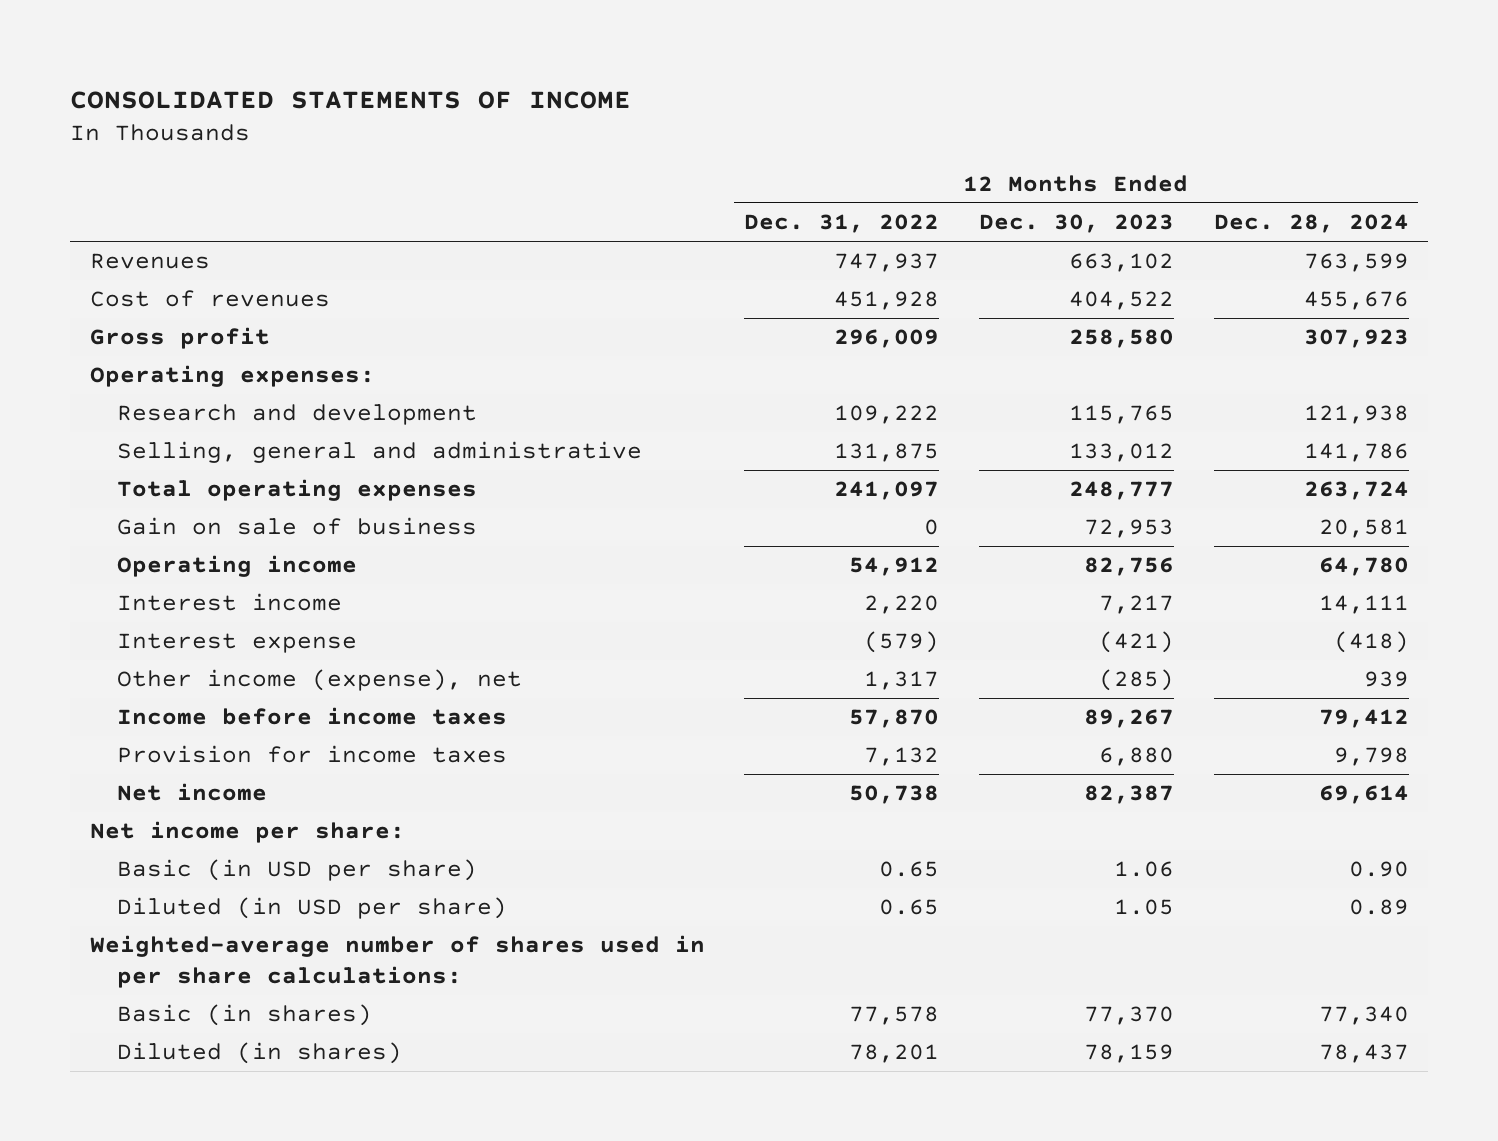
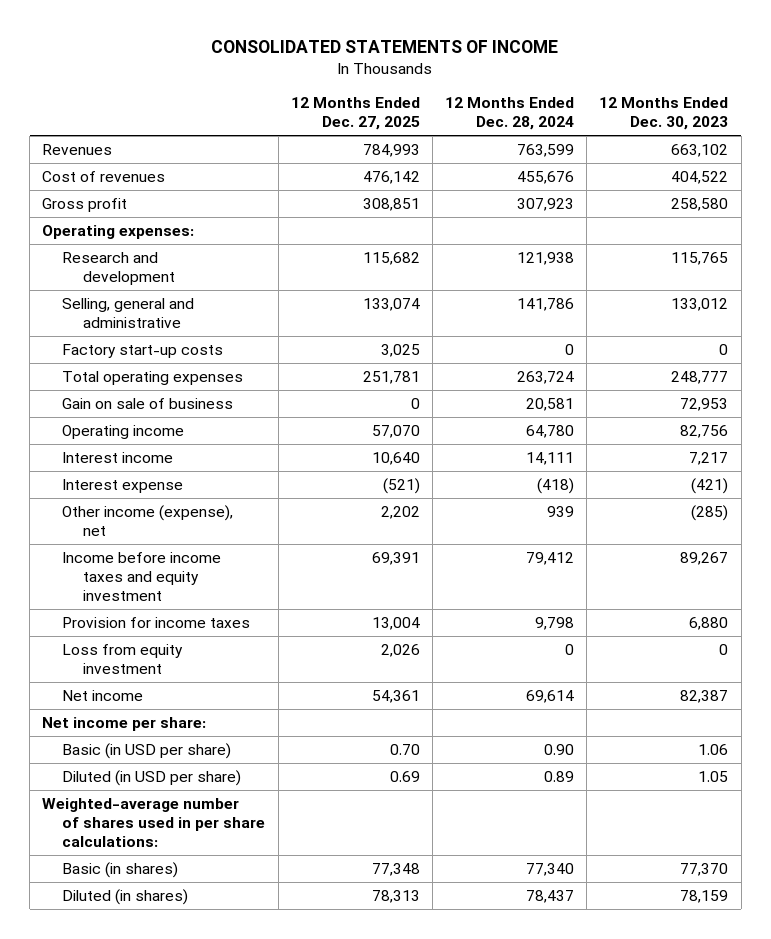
[744,214,940,234] Dec. 31, 2022 -> none
none -> [290,97,420,131] 12 Months Ended Dec. 27, 2025
none -> [62,343,224,358] Factory start-up costs
[117,707,508,726] Income before income taxes -> [62,551,222,602] Income before income taxes and equity investment
none -> [62,643,184,674] Loss from equity investment

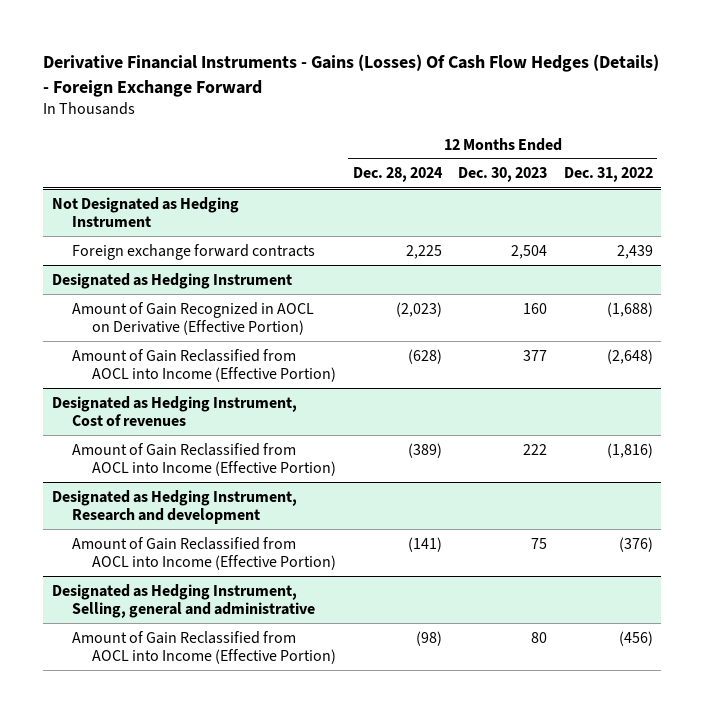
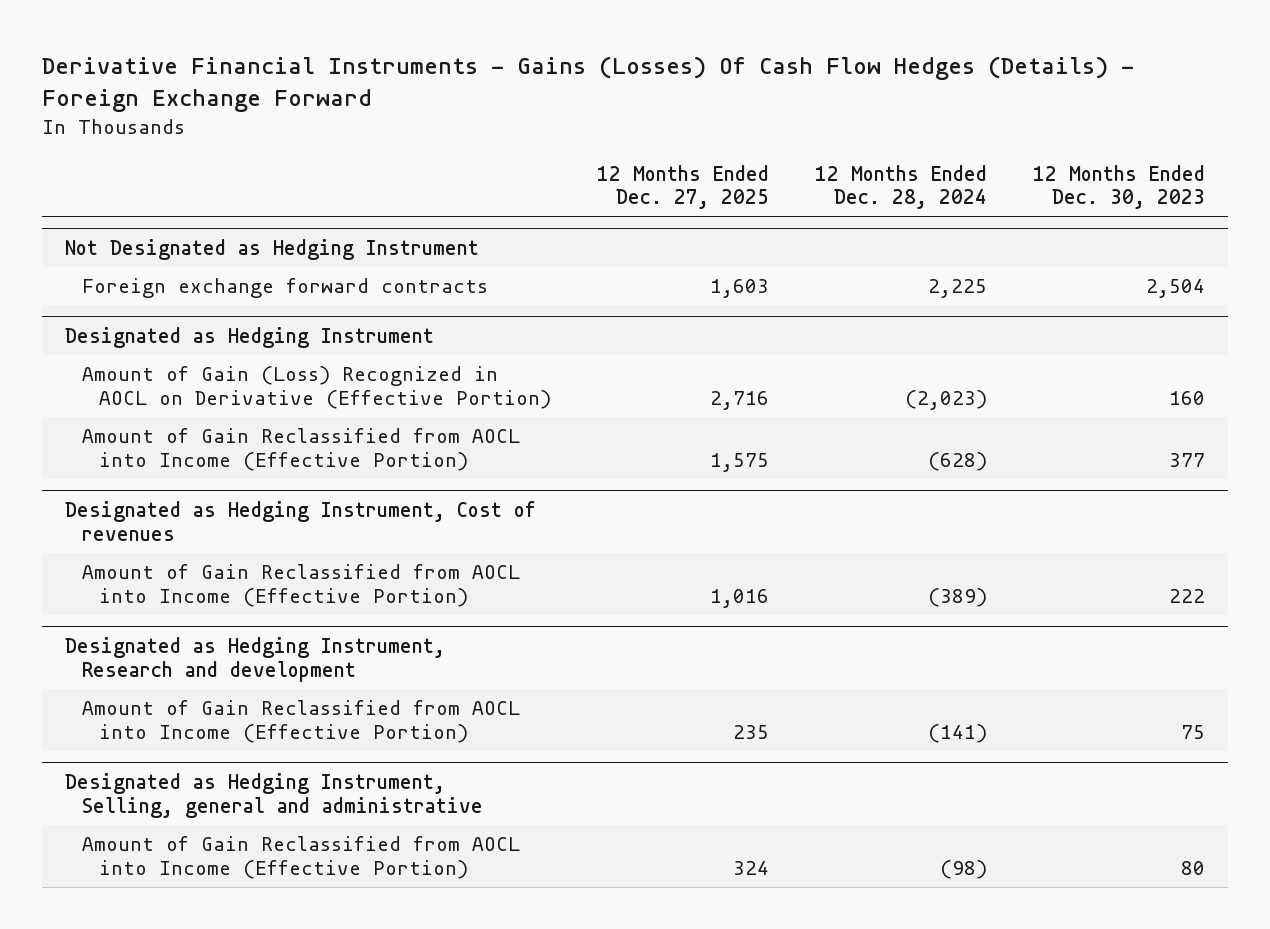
[563,167,653,183] Dec. 31, 2022 -> none
none -> [596,164,769,210] 12 Months Ended Dec. 27, 2025
[71,301,314,336] Amount of Gain Recognized in AOCL on Derivative (Effective Portion) -> [81,366,551,409] Amount of Gain (Loss) Recognized in AOCL on Derivative (Effective Portion)

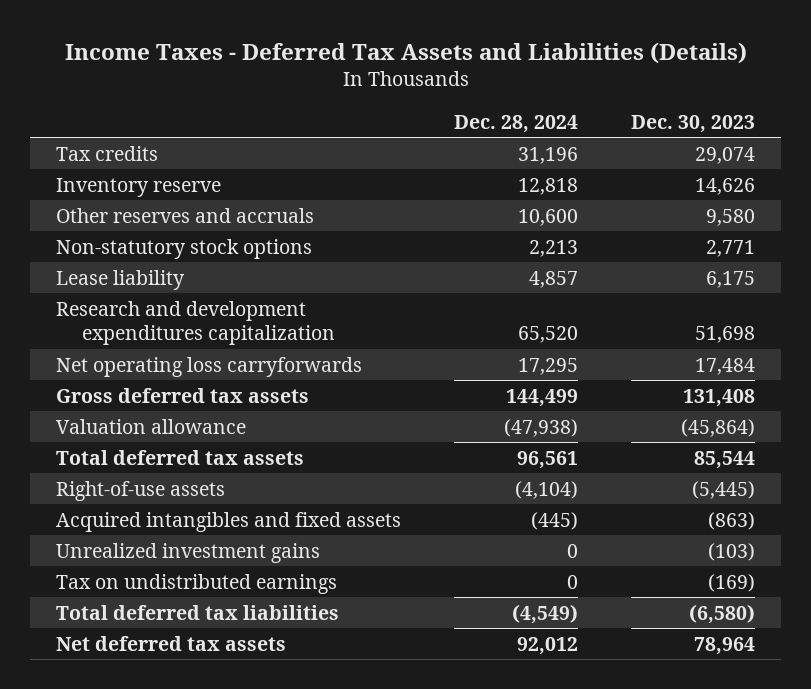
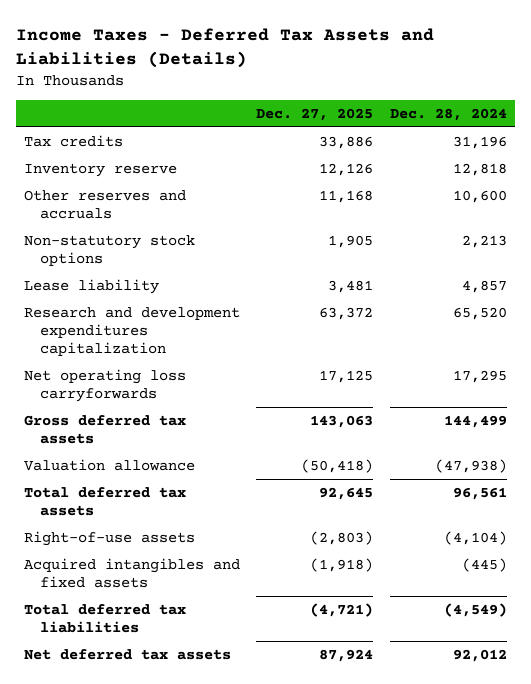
[630,114,755,133] Dec. 30, 2023 -> none
none -> [256,108,374,122] Dec. 27, 2025
[56,542,321,563] Unrealized investment gains -> none
[56,573,338,594] Tax on undistributed earnings -> none

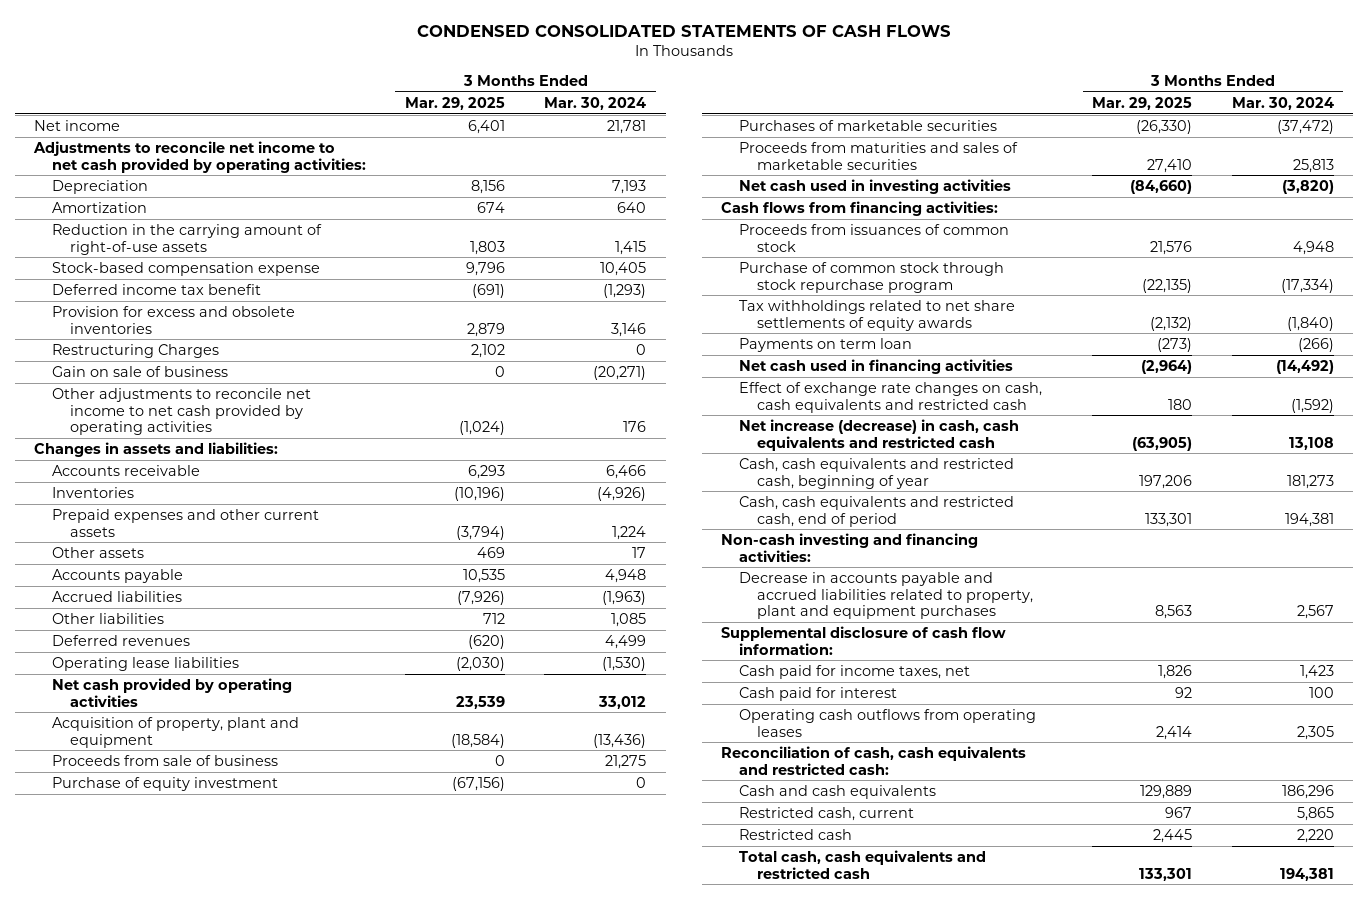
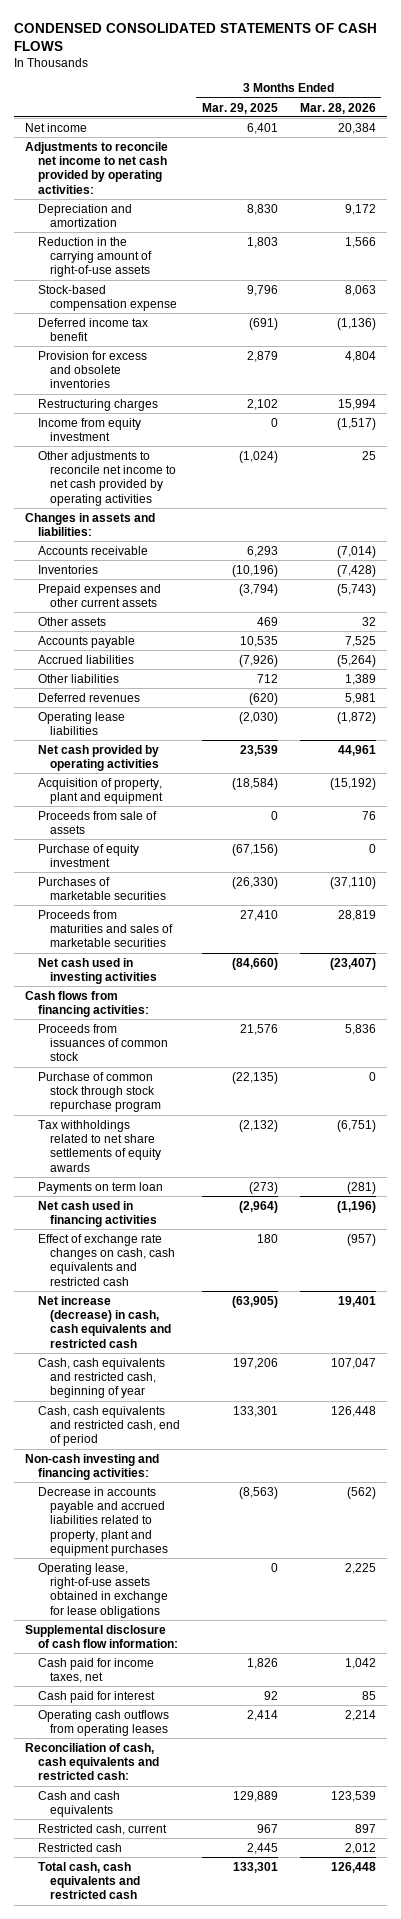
[544,96,647,110] Mar. 30, 2024 -> none
none -> [299,102,376,114] Mar. 28, 2026
[51,201,147,213] Amortization -> none
[51,179,148,194] Depreciation -> [37,203,132,227] Depreciation and amortization
[471,179,506,194] 8,156 -> [246,203,278,215] 8,830
[51,365,228,377] Gain on sale of business -> none
[51,343,219,358] Restructuring Charges -> [37,398,158,411] Restructuring charges
none -> [37,417,141,441] Income from equity investment
[51,754,278,766] Proceeds from sale of business -> [37,810,157,834] Proceeds from sale of assets
[1155,605,1193,620] 8,563 -> [238,1486,278,1499] (8,563)
none -> [37,1562,168,1618] Operating lease, right-of-use assets obtained in exchange for lease obligations

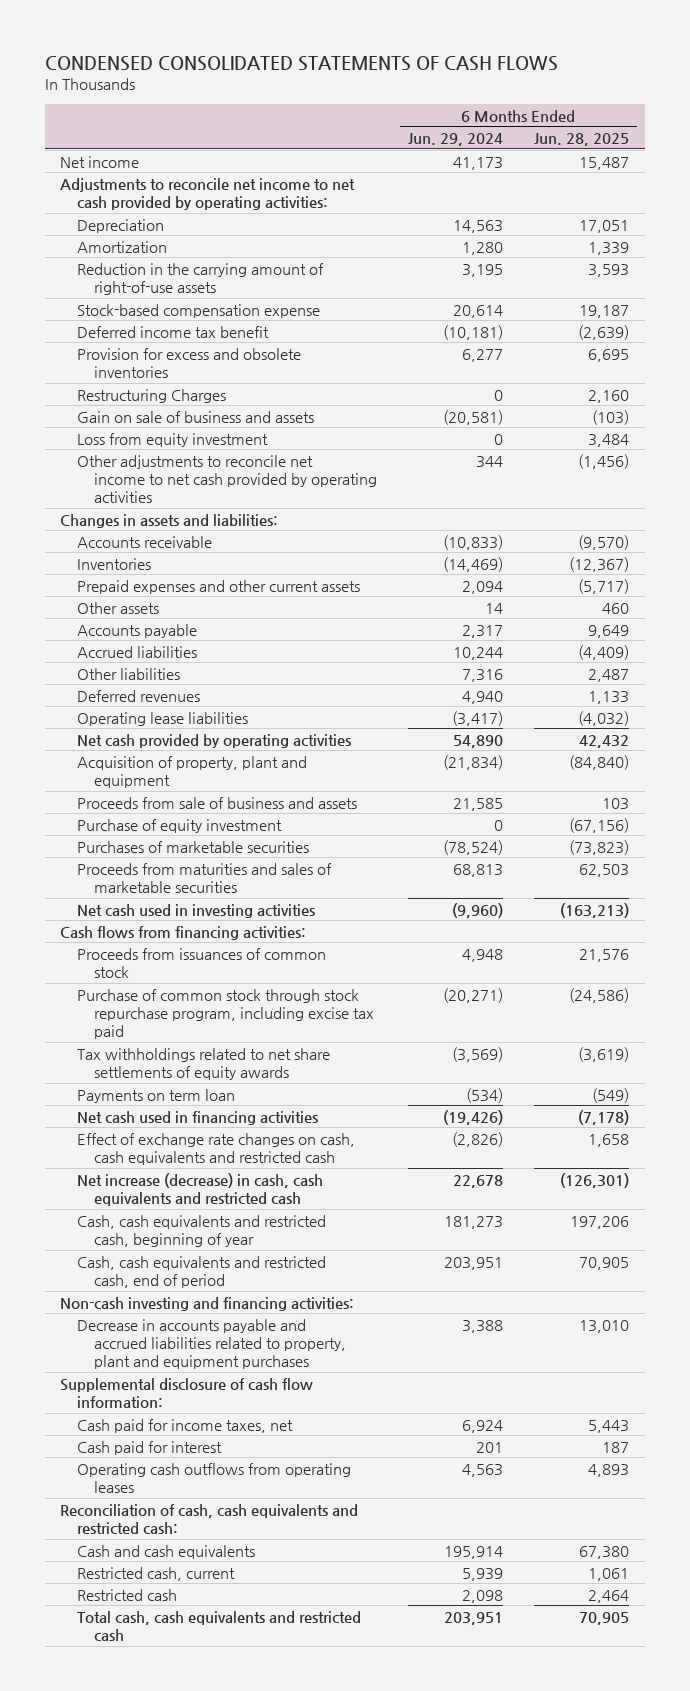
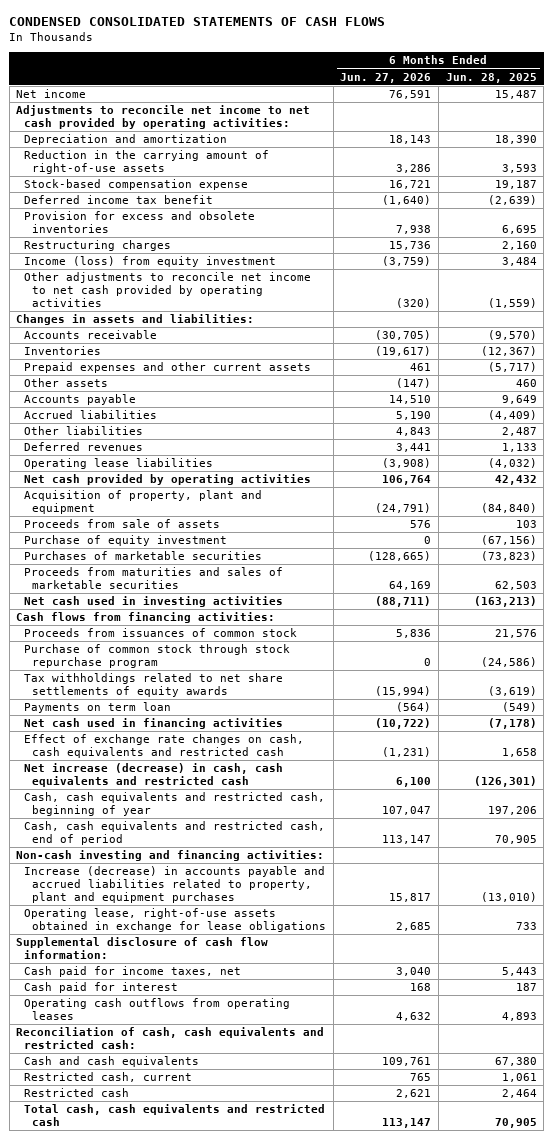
[407,133,503,147] Jun. 29, 2024 -> none
none -> [340,72,432,83] Jun. 27, 2026
[77,240,168,253] Amortization -> none
[77,218,165,233] Depreciation -> [24,134,228,146] Depreciation and amortization
[579,219,630,233] 17,051 -> [494,135,537,145] 18,390
[77,410,315,423] Gain on sale of business and assets -> none
[77,388,227,403] Restructuring Charges -> [24,240,172,252] Restructuring charges
[77,432,269,447] Loss from equity investment -> [24,256,277,268] Income (loss) from equity investment
[578,453,630,469] (1,456) -> [487,298,537,309] (1,559)
[77,796,358,809] Proceeds from sale of business and assets -> [24,519,221,529] Proceeds from sale of assets
[77,988,374,1040] Purchase of common stock through stock repurchase program, including excise tax paid -> [24,644,291,669] Purchase of common stock through stock repurchase program
[77,1318,346,1370] Decrease in accounts payable and accrued liabilities related to property, plant and equipment purchases -> [24,866,326,904] Increase (decrease) in accounts payable and accrued liabilities related to property, plant and equipment purchases
[579,1319,630,1333] 13,010 -> [480,892,537,903] (13,010)
none -> [24,908,327,933] Operating lease, right-of-use assets obtained in exchange for lease obligations

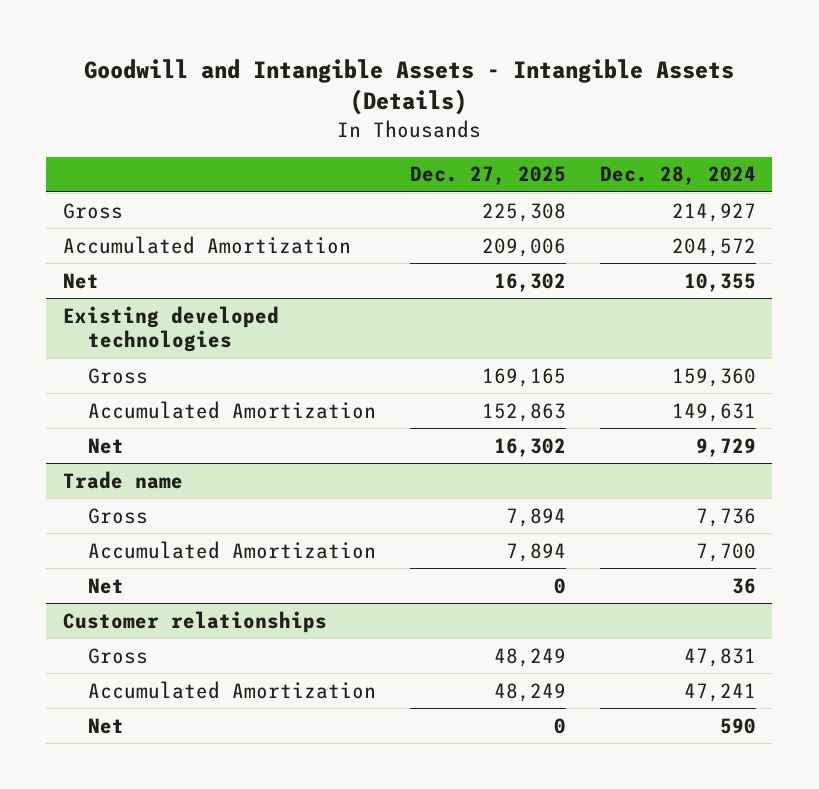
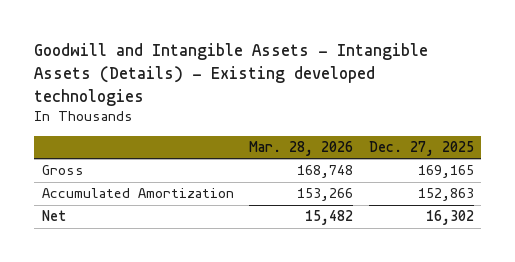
[84,58,735,116] Goodwill and Intangible Assets - Intangible Assets (Details) -> [33,43,428,106] Goodwill and Intangible Assets - Intangible Assets (Details) - Existing developed technologies
[599,166,756,186] Dec. 28, 2024 -> none
none -> [249,141,354,157] Mar. 28, 2026
[63,202,124,219] Gross -> none
[63,235,352,254] Accumulated Amortization -> none
[63,272,100,289] Net -> none
[63,305,280,353] Existing developed technologies -> none
[63,470,184,489] Trade name -> none
[87,507,148,524] Gross -> none
[87,540,376,559] Accumulated Amortization -> none
[87,577,124,594] Net -> none
[63,610,328,633] Customer relationships -> none
[87,647,148,664] Gross -> none
[87,680,376,699] Accumulated Amortization -> none
[87,717,124,734] Net -> none

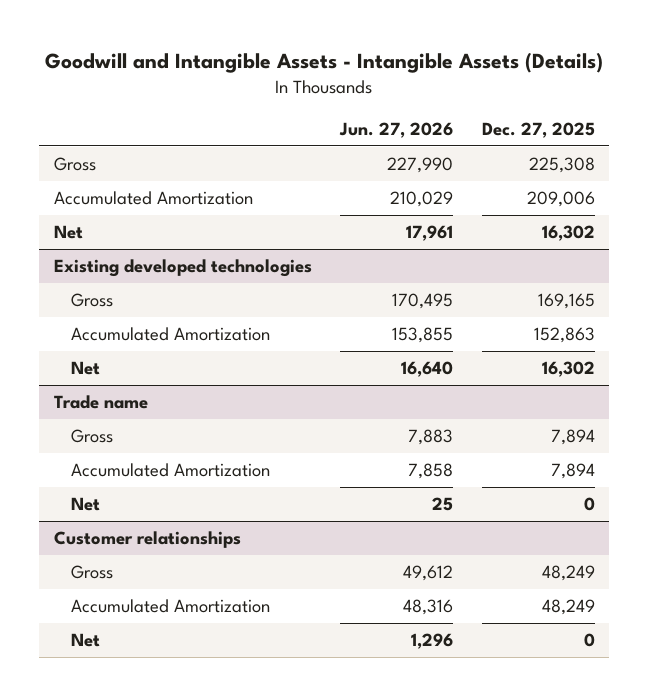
[33,43,428,106] Goodwill and Intangible Assets - Intangible Assets (Details) - Existing developed technologies -> [45,52,604,74] Goodwill and Intangible Assets - Intangible Assets (Details)
[249,141,354,157] Mar. 28, 2026 -> none
none -> [339,121,454,138] Jun. 27, 2026
none -> [53,157,96,172] Gross
none -> [53,191,253,206] Accumulated Amortization
none -> [53,225,83,240] Net
none -> [53,259,312,278] Existing developed technologies
none -> [53,395,148,410] Trade name
none -> [71,429,114,444] Gross
none -> [71,463,271,478] Accumulated Amortization
none -> [71,497,101,512] Net
none -> [53,531,241,549] Customer relationships
none -> [71,565,114,580] Gross
none -> [71,599,271,614] Accumulated Amortization
none -> [71,633,101,648] Net

